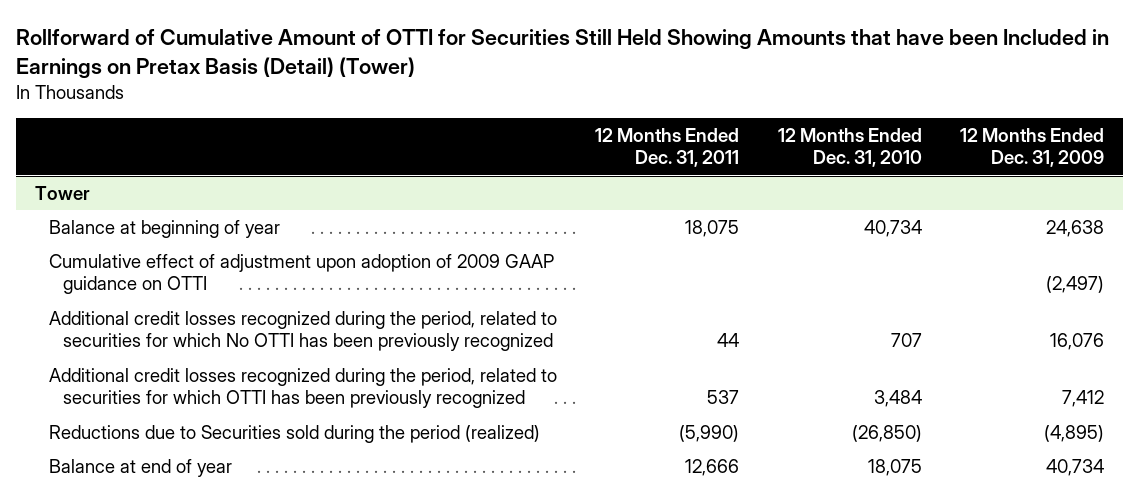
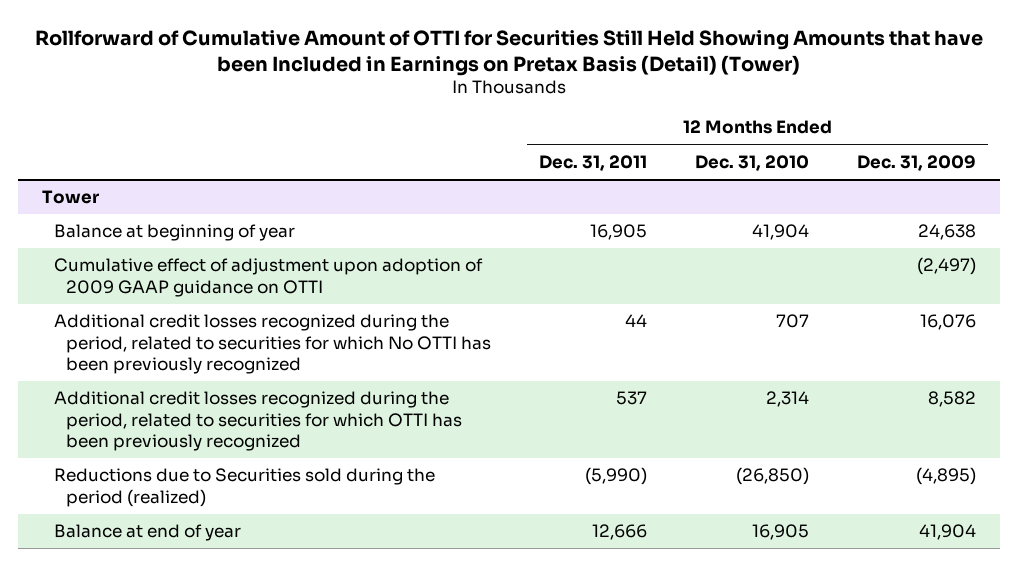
[685,219,740,237] 18,075 -> [590,224,648,241] 16,905
[863,219,922,237] 40,734 -> [752,224,810,241] 41,904
[873,390,922,408] 3,484 -> [766,391,810,408] 2,314
[1061,390,1104,408] 7,412 -> [928,391,977,408] 8,582
[867,458,922,476] 18,075 -> [752,524,810,541] 16,905
[1045,458,1104,476] 40,734 -> [919,524,977,541] 41,904

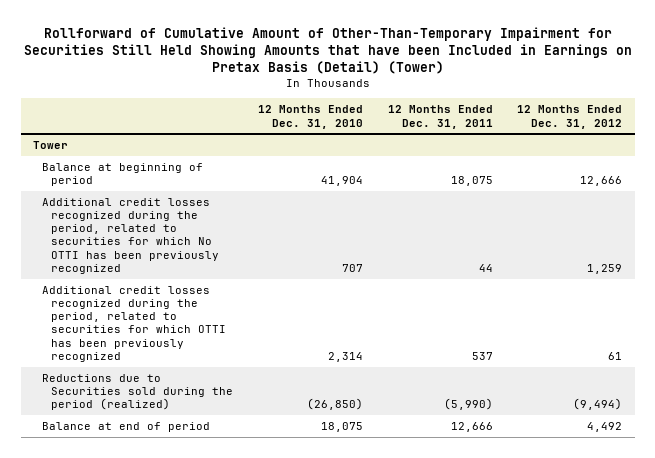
[35,29,984,76] Rollforward of Cumulative Amount of OTTI for Securities Still Held Showing Amounts that have been Included in Earnings on Pretax Basis (Detail) (Tower) -> [23,26,632,75] Rollforward of Cumulative Amount of Other-Than-Temporary Impairment for Securities Still Held Showing Amounts that have been Included in Earnings on Pretax Basis (Detail) (Tower)
[857,154,977,171] Dec. 31, 2009 -> none
none -> [517,105,623,129] 12 Months Ended Dec. 31, 2012
[54,258,484,297] Cumulative effect of adjustment upon adoption of 2009 GAAP guidance on OTTI -> none
[54,224,296,242] Balance at beginning of year -> [42,163,204,187] Balance at beginning of period
[590,224,648,241] 16,905 -> [450,176,493,187] 18,075
[54,524,242,542] Balance at end of year -> [42,422,211,433] Balance at end of period
[752,524,810,541] 16,905 -> [321,422,364,433] 18,075

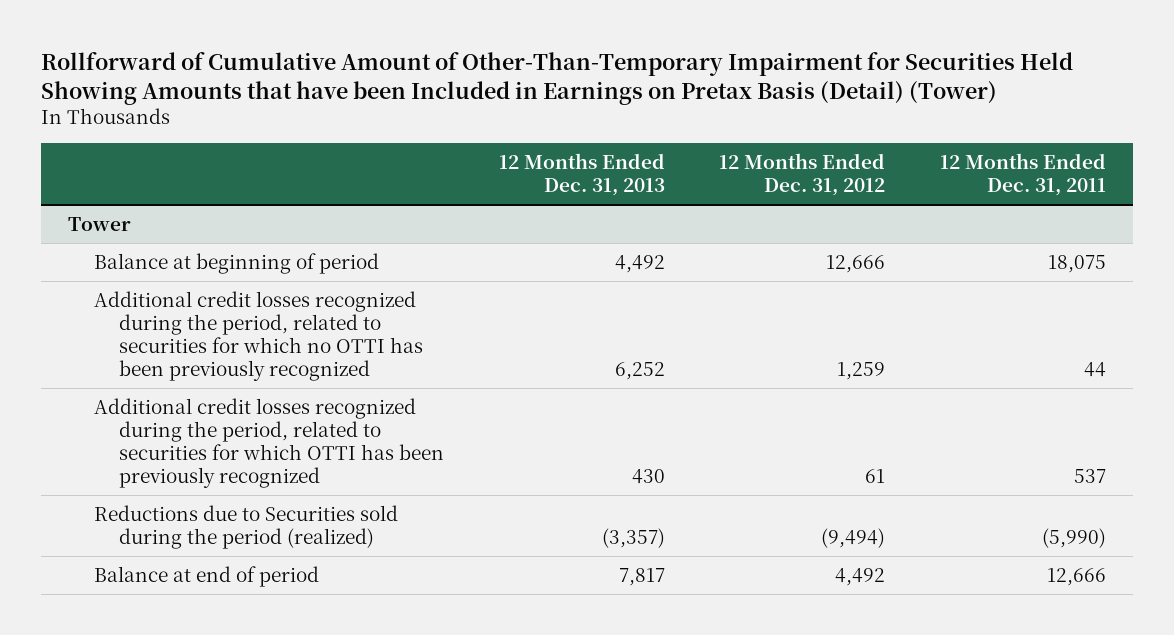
[23,26,632,75] Rollforward of Cumulative Amount of Other-Than-Temporary Impairment for Securities Still Held Showing Amounts that have been Included in Earnings on Pretax Basis (Detail) (Tower) -> [40,51,1073,106] Rollforward of Cumulative Amount of Other-Than-Temporary Impairment for Securities Held Showing Amounts that have been Included in Earnings on Pretax Basis (Detail) (Tower)
[258,105,364,129] 12 Months Ended Dec. 31, 2010 -> none
none -> [498,152,665,197] 12 Months Ended Dec. 31, 2013
[42,198,220,274] Additional credit losses recognized during the period, related to securities for which No OTTI has been previously recognized -> [93,290,424,382] Additional credit losses recognized during the period, related to securities for which no OTTI has been previously recognized

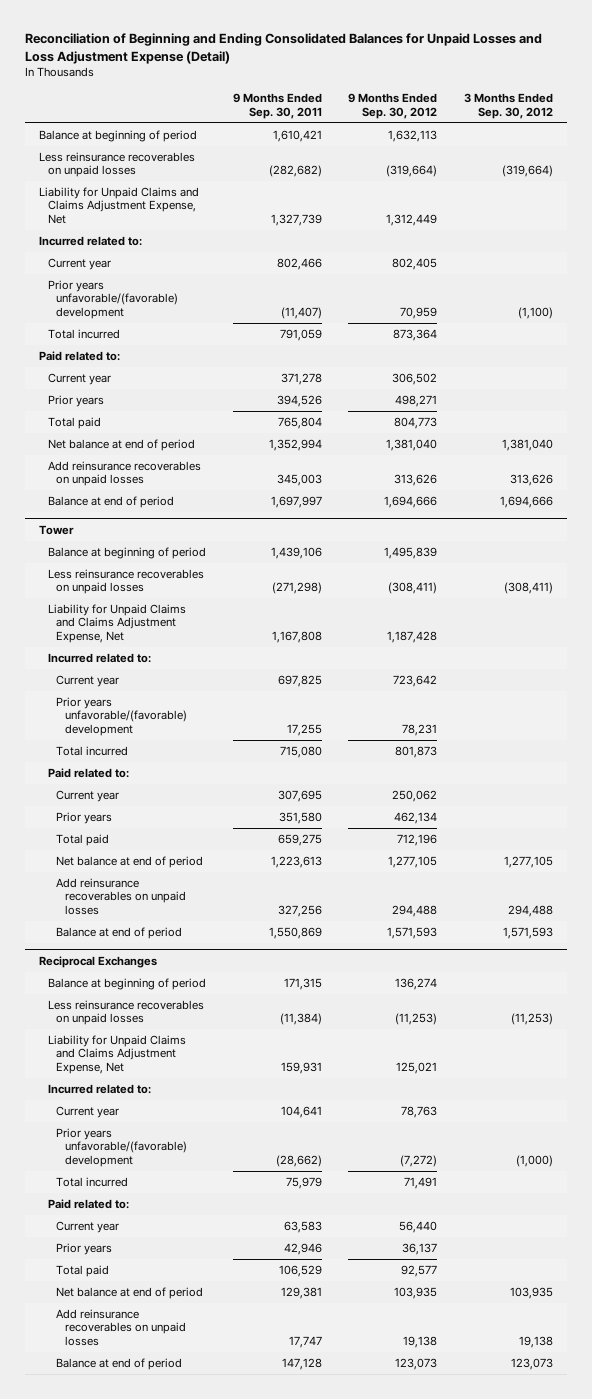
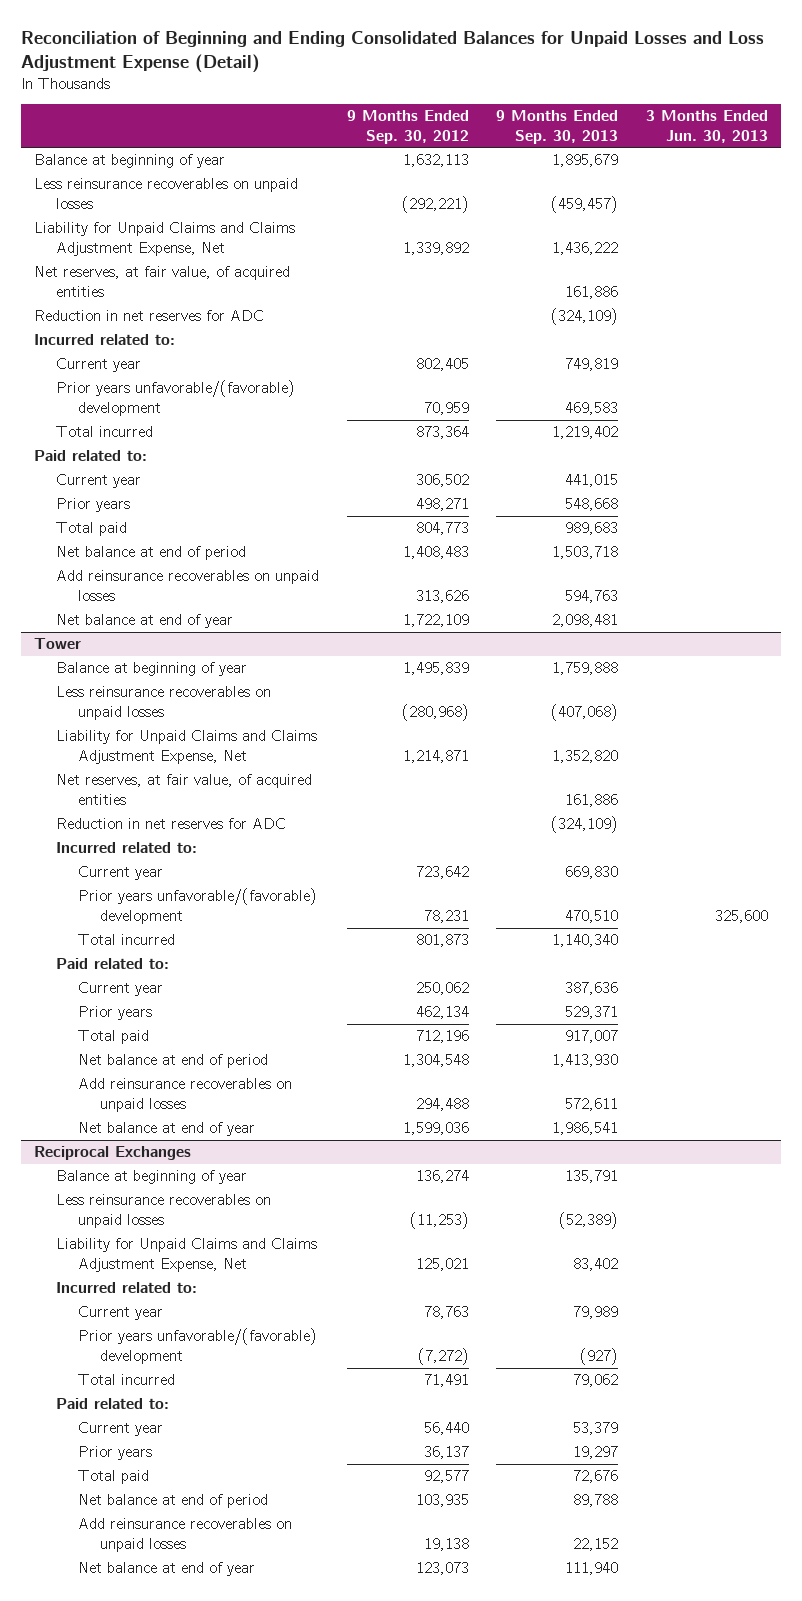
[232,93,322,119] 9 Months Ended Sep. 30, 2011 -> none
[464,93,554,119] 3 Months Ended Sep. 30, 2012 -> none
none -> [496,110,619,144] 9 Months Ended Sep. 30, 2013
none -> [645,110,768,143] 3 Months Ended Jun. 30, 2013
[38,129,197,142] Balance at beginning of period -> [34,154,226,169] Balance at beginning of year
[386,165,438,178] (319,664) -> [401,195,469,213] (292,221)
[386,213,438,226] 1,312,449 -> [402,241,469,255] 1,339,892
none -> [34,266,291,297] Net reserves, at fair value, of acquired entities
none -> [34,310,265,322] Reduction in net reserves for ADC
[386,438,438,451] 1,381,040 -> [402,546,469,560] 1,408,483
[47,495,174,508] Balance at end of period -> [56,614,234,629] Net balance at end of year
[384,495,438,508] 1,694,666 -> [402,614,469,628] 1,722,109
[47,546,206,559] Balance at beginning of period -> [56,662,248,677] Balance at beginning of year
[388,582,438,595] (308,411) -> [401,703,469,721] (280,968)
[387,630,438,643] 1,187,428 -> [402,749,469,763] 1,214,871
none -> [56,774,313,805] Net reserves, at fair value, of acquired entities
none -> [56,818,287,830] Reduction in net reserves for ADC
[388,855,438,868] 1,277,105 -> [402,1054,469,1068] 1,304,548
[56,926,183,939] Balance at end of period -> [78,1122,256,1137] Net balance at end of year
[387,926,438,939] 1,571,593 -> [402,1122,469,1136] 1,599,036
[47,977,206,990] Balance at beginning of period -> [56,1170,248,1185] Balance at beginning of year
[56,1357,183,1370] Balance at end of period -> [78,1562,256,1577] Net balance at end of year

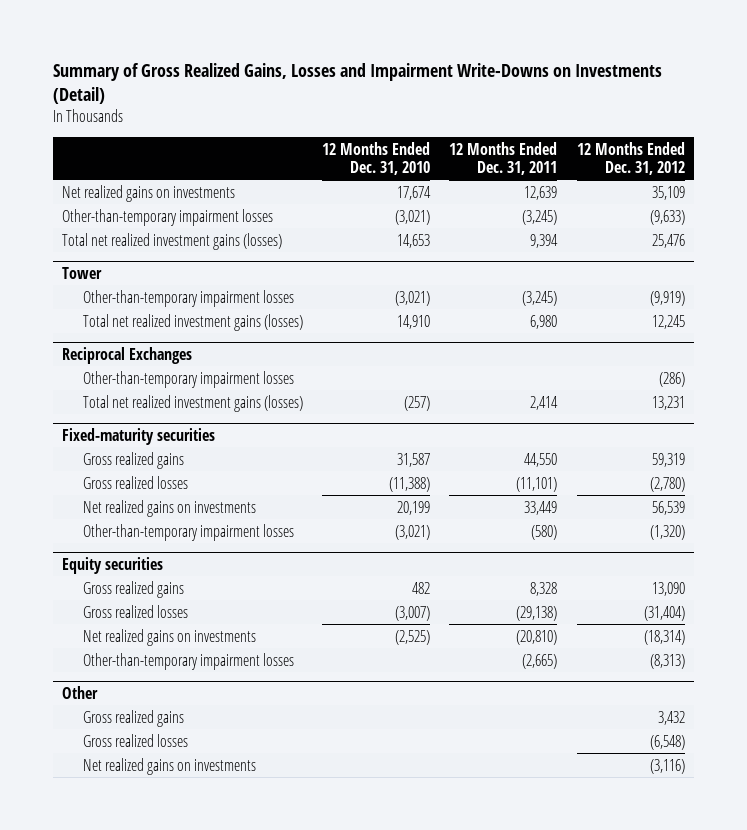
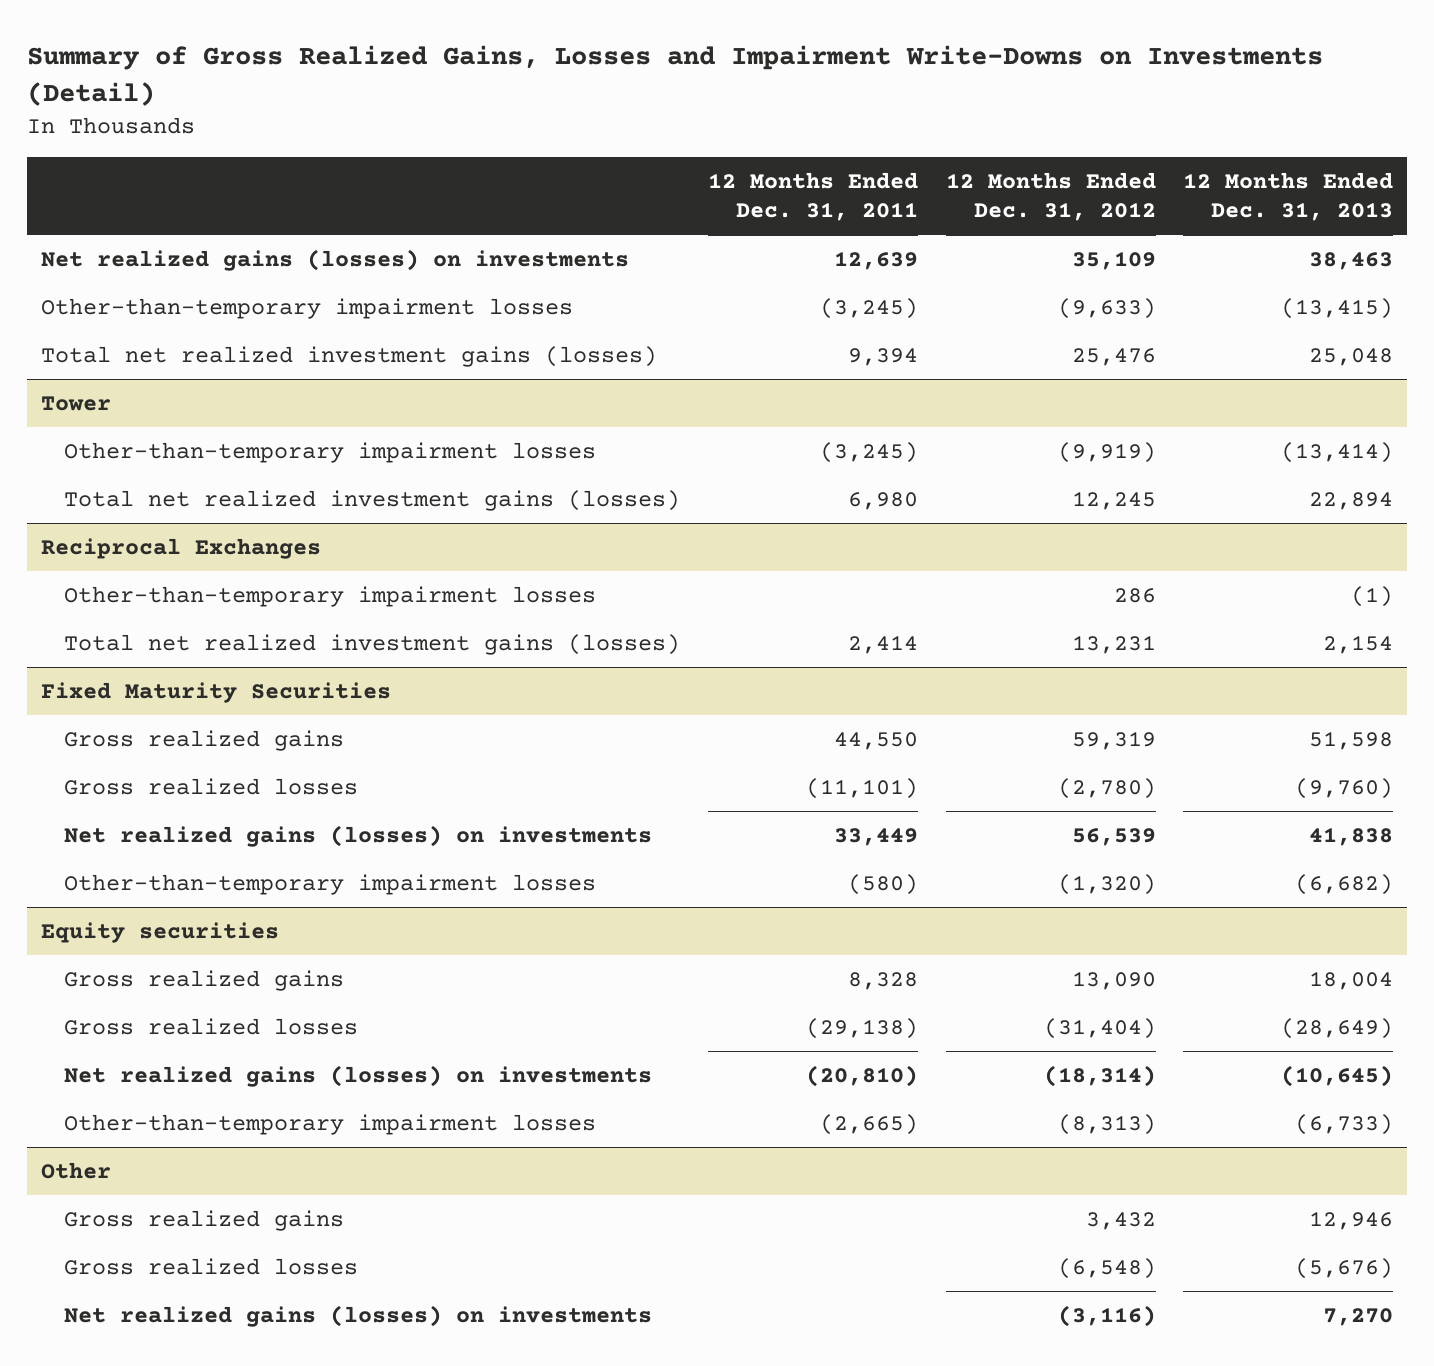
[322,141,431,175] 12 Months Ended Dec. 31, 2010 -> none
none -> [1183,171,1394,222] 12 Months Ended Dec. 31, 2013
[62,184,236,202] Net realized gains on investments -> [40,248,629,271] Net realized gains (losses) on investments
[658,371,685,387] (286) -> [1113,587,1156,603] 286
[62,427,216,445] Fixed-maturity securities -> [40,681,391,703] Fixed Maturity Securities
[83,499,257,517] Net realized gains on investments -> [64,824,653,847] Net realized gains (losses) on investments
[83,628,257,646] Net realized gains on investments -> [64,1064,653,1087] Net realized gains (losses) on investments
[83,757,257,775] Net realized gains on investments -> [64,1304,653,1327] Net realized gains (losses) on investments

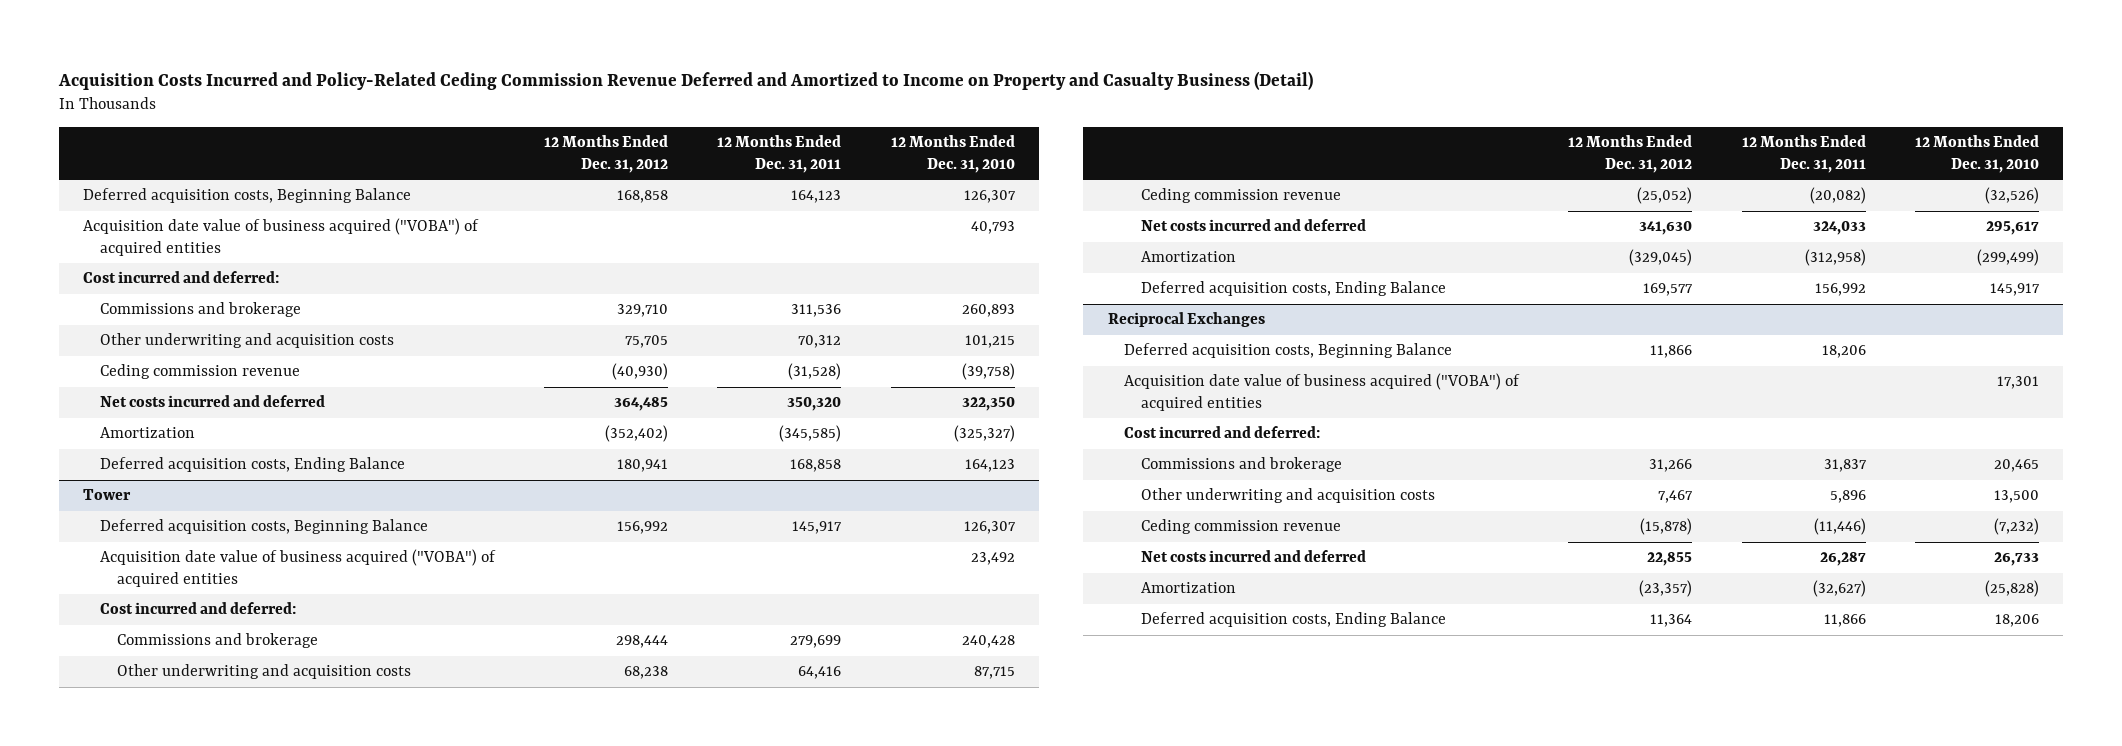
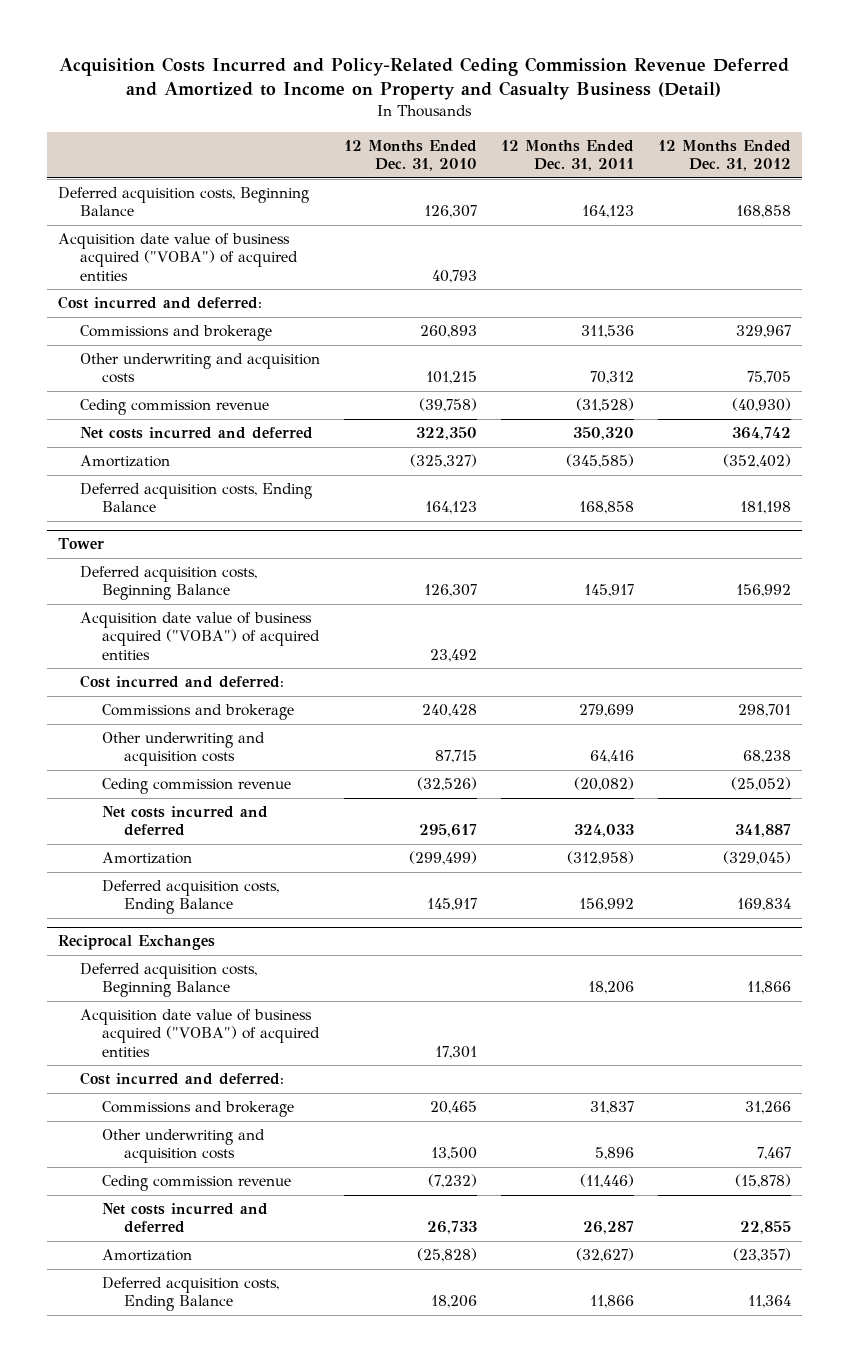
[617,304,669,318] 329,710 -> [735,325,791,339] 329,967
[614,397,669,412] 364,485 -> [731,427,791,441] 364,742
[617,459,669,473] 180,941 -> [739,501,791,515] 181,198
[616,635,669,649] 298,444 -> [737,704,791,718] 298,701
[1639,221,1693,236] 341,630 -> [734,824,791,838] 341,887
[1643,283,1694,297] 169,577 -> [736,898,791,912] 169,834

